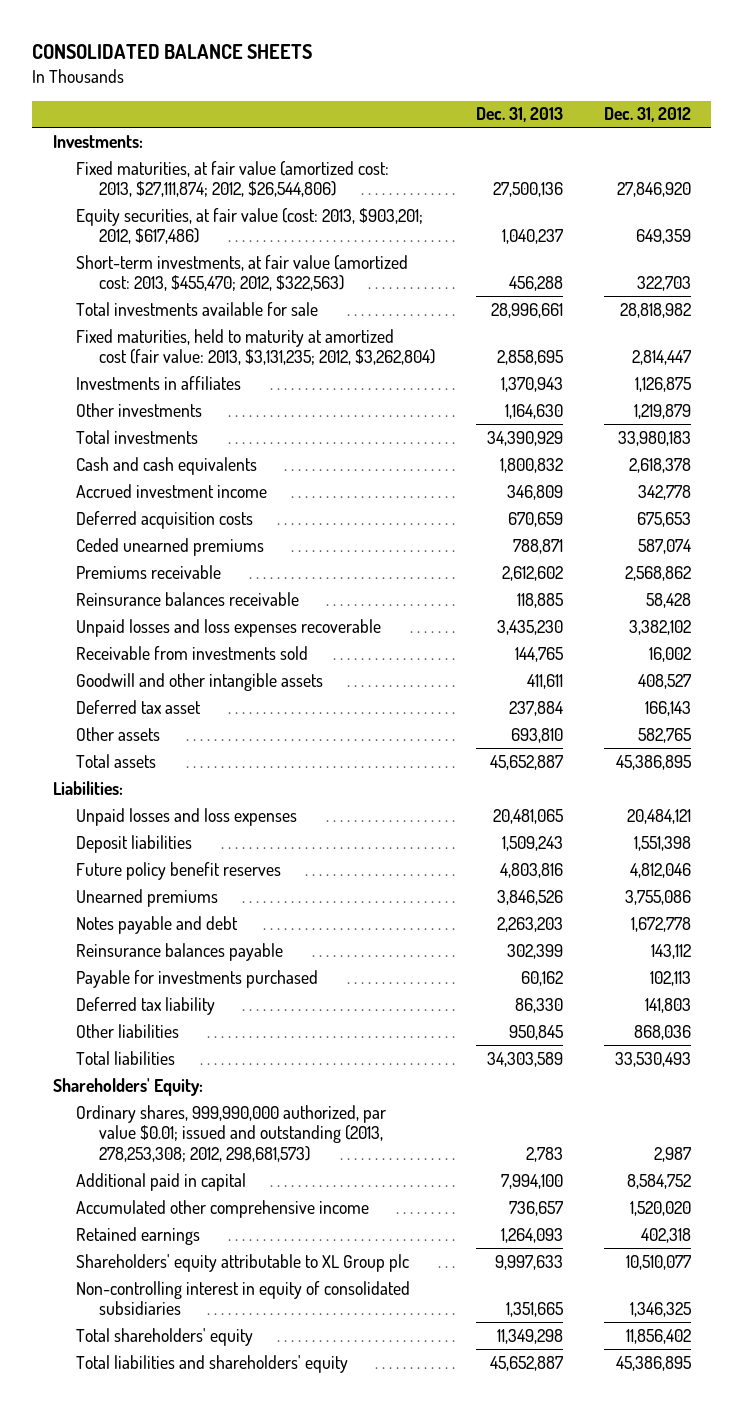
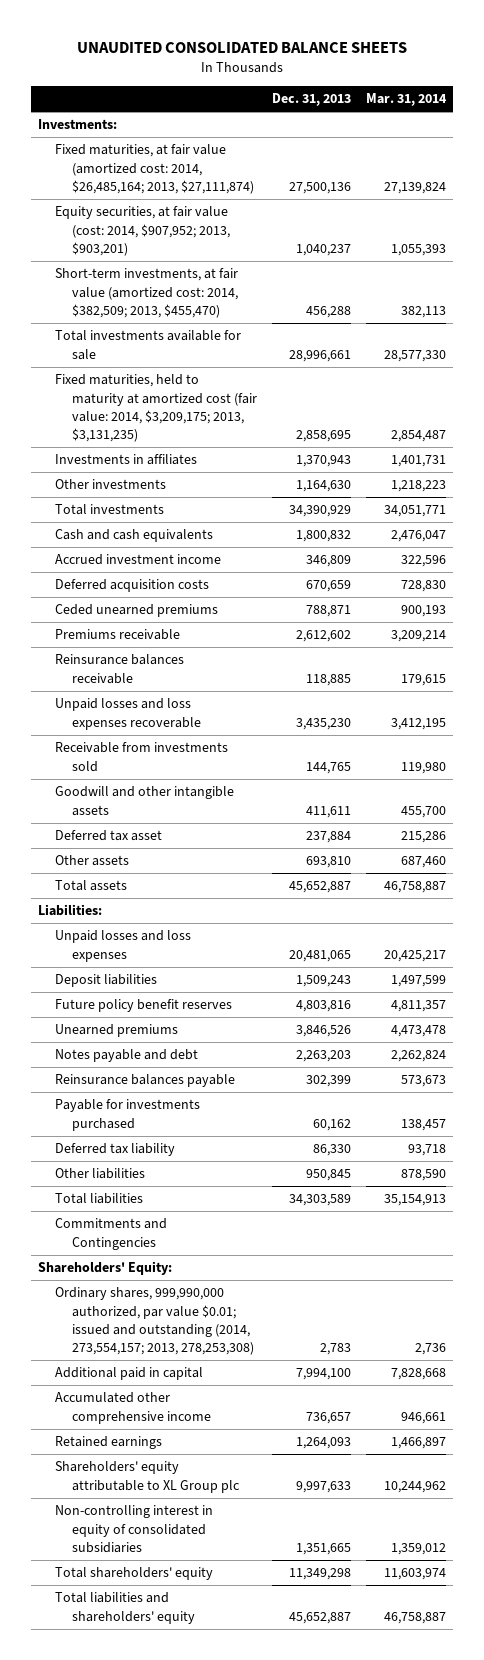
[32,44,313,60] CONSOLIDATED BALANCE SHEETS -> [77,41,408,53] UNAUDITED CONSOLIDATED BALANCE SHEETS
[603,107,691,123] Dec. 31, 2012 -> none
none -> [365,93,447,107] Mar. 31, 2014
[75,160,389,198] Fixed maturities, at fair value (amortized cost: 2013, $27,111,874; 2012, $26,544,806) -> [54,144,254,194] Fixed maturities, at fair value (amortized cost: 2014, $26,485,164; 2013, $27,111,874)
[75,207,423,245] Equity securities, at fair value (cost: 2013, $903,201; 2012, $617,486) -> [54,206,230,256] Equity securities, at fair value (cost: 2014, $907,952; 2013, $903,201)
[75,254,408,292] Short-term investments, at fair value (amortized cost: 2013, $455,470; 2012, $322,563) -> [54,268,238,318] Short-term investments, at fair value (amortized cost: 2014, $382,509; 2013, $455,470)
[75,328,435,366] Fixed maturities, held to maturity at amortized cost (fair value: 2013, $3,131,235; 2012, $3,262,804) -> [54,374,257,443] Fixed maturities, held to maturity at amortized cost (fair value: 2014, $3,209,175; 2013, $3,131,235)
none -> [54,1218,167,1250] Commitments and Contingencies
[75,1104,386,1163] Ordinary shares, 999,990,000 authorized, par value $0.01; issued and outstanding (2013, 278,253,308; 2012, 298,681,573) -> [54,1287,254,1356] Ordinary shares, 999,990,000 authorized, par value $0.01; issued and outstanding (2014, 273,554,157; 2013, 278,253,308)

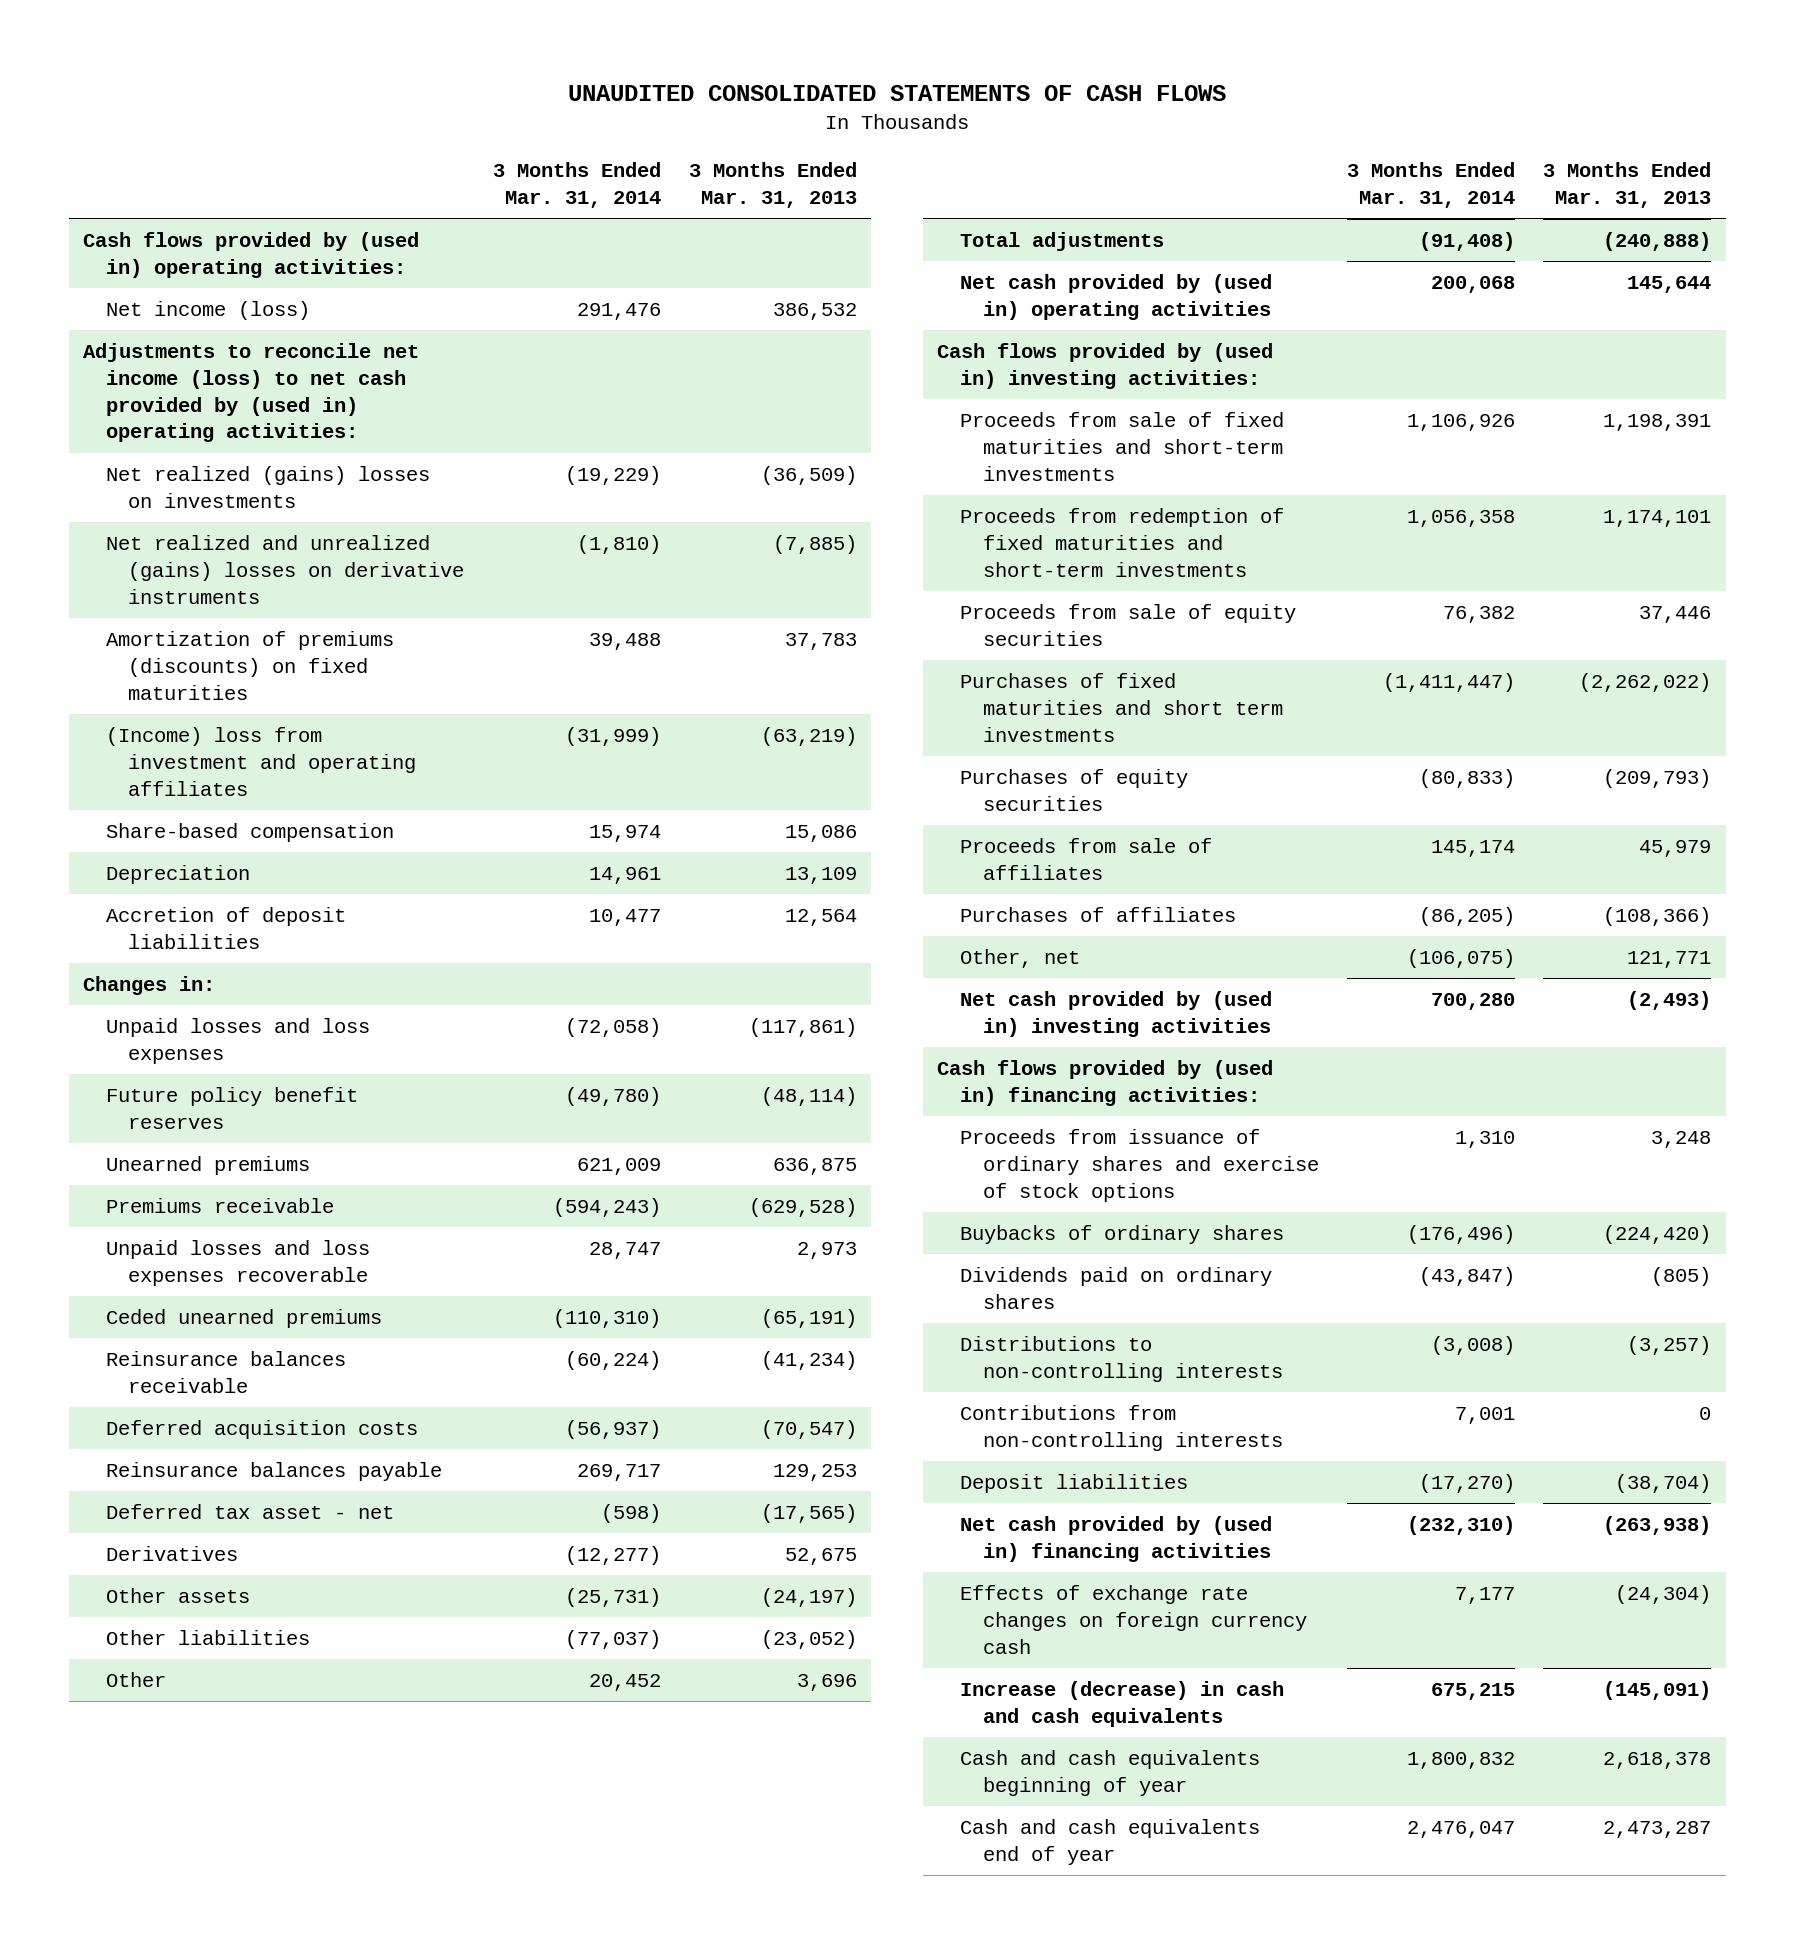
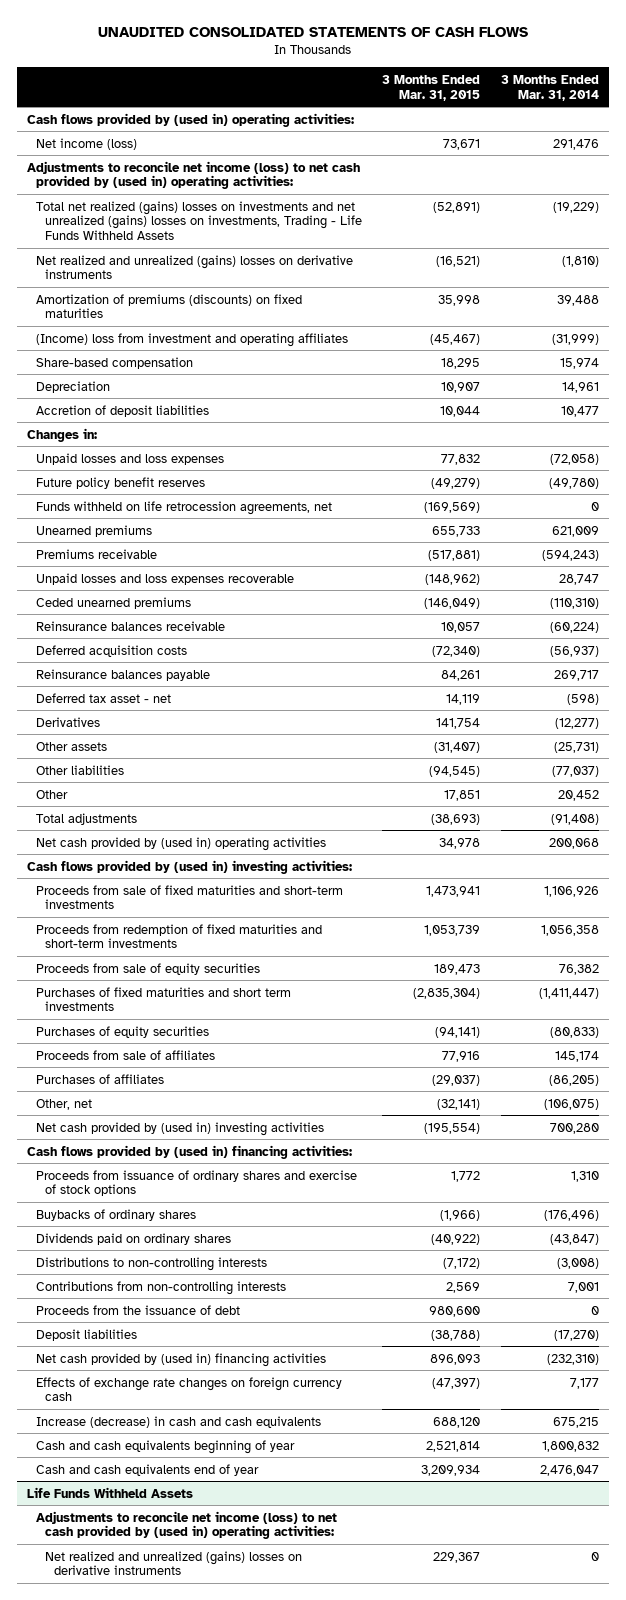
[689,162,858,209] 3 Months Ended Mar. 31, 2013 -> none
none -> [382,74,481,101] 3 Months Ended Mar. 31, 2015
[105,466,430,508] Net realized (gains) losses on investments -> [36,200,363,241] Total net realized (gains) losses on investments and net unrealized (gains) losses on investments, Trading - Life Funds Withheld Assets
none -> [36,500,333,515] Funds withheld on life retrocession agreements, net
none -> [36,1304,241,1315] Proceeds from the issuance of debt
none -> [27,1486,194,1498] Life Funds Withheld Assets
none -> [36,1510,338,1540] Adjustments to reconcile net income (loss) to net cash provided by (used in) operating activities:
none -> [45,1550,303,1576] Net realized and unrealized (gains) losses on derivative instruments

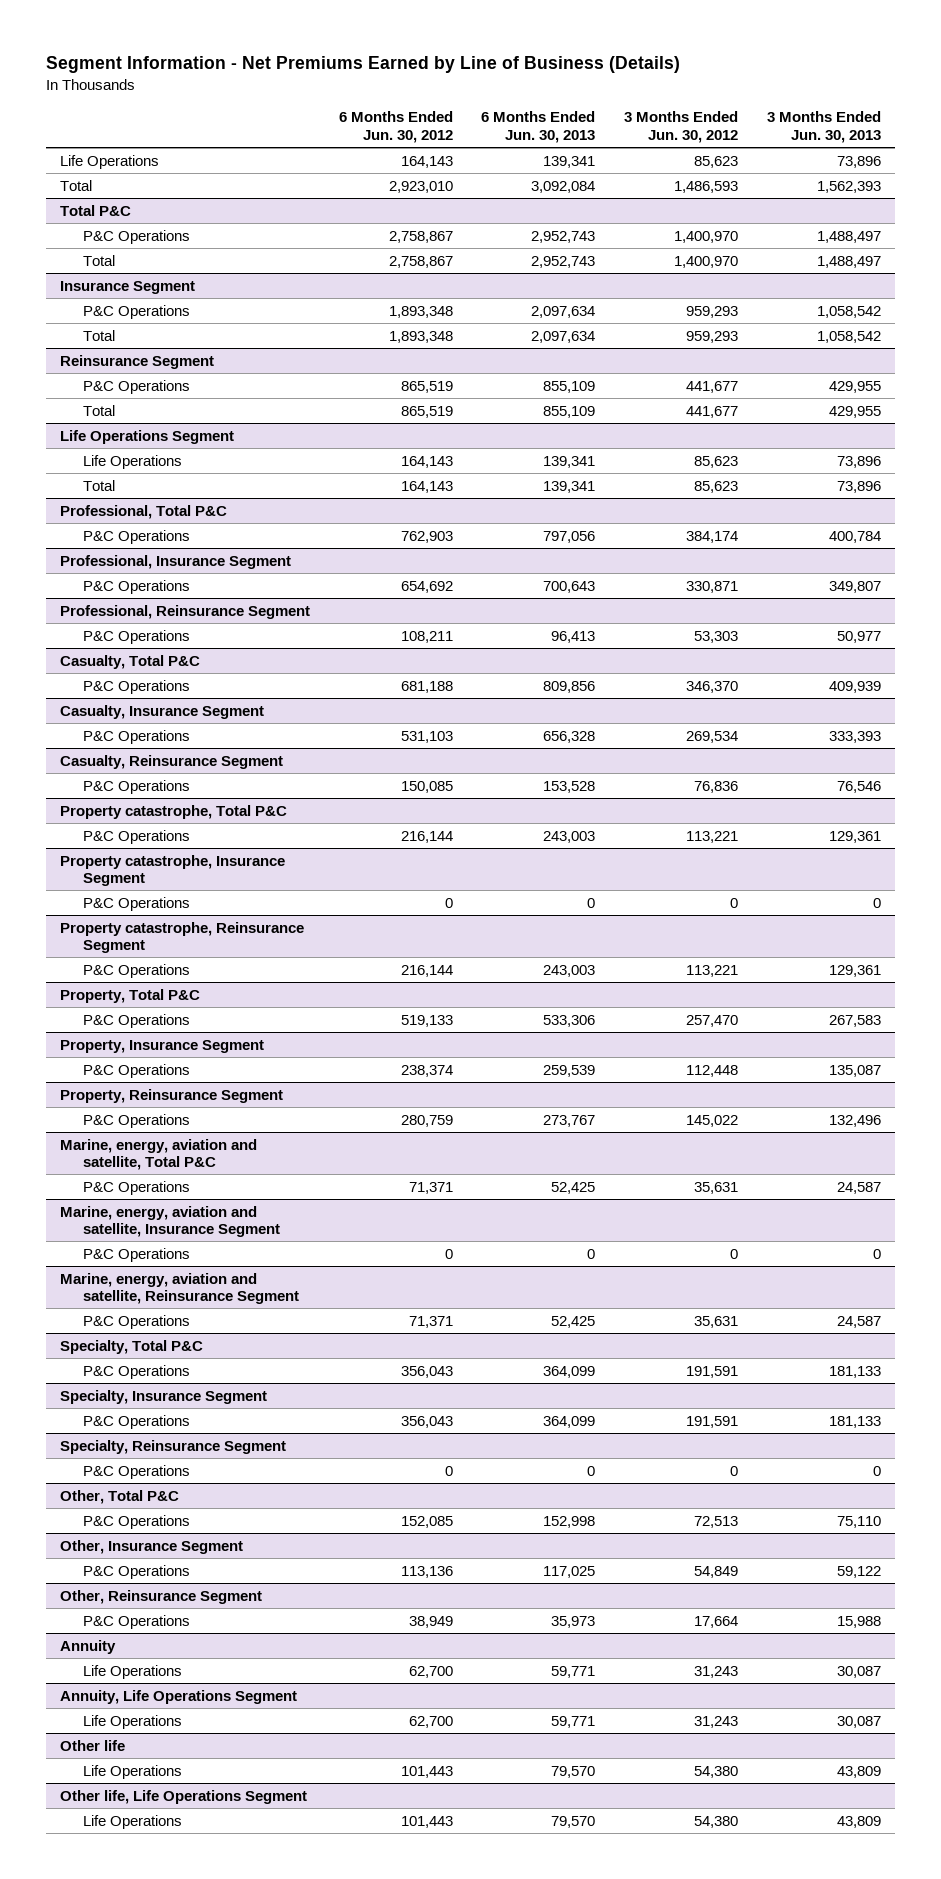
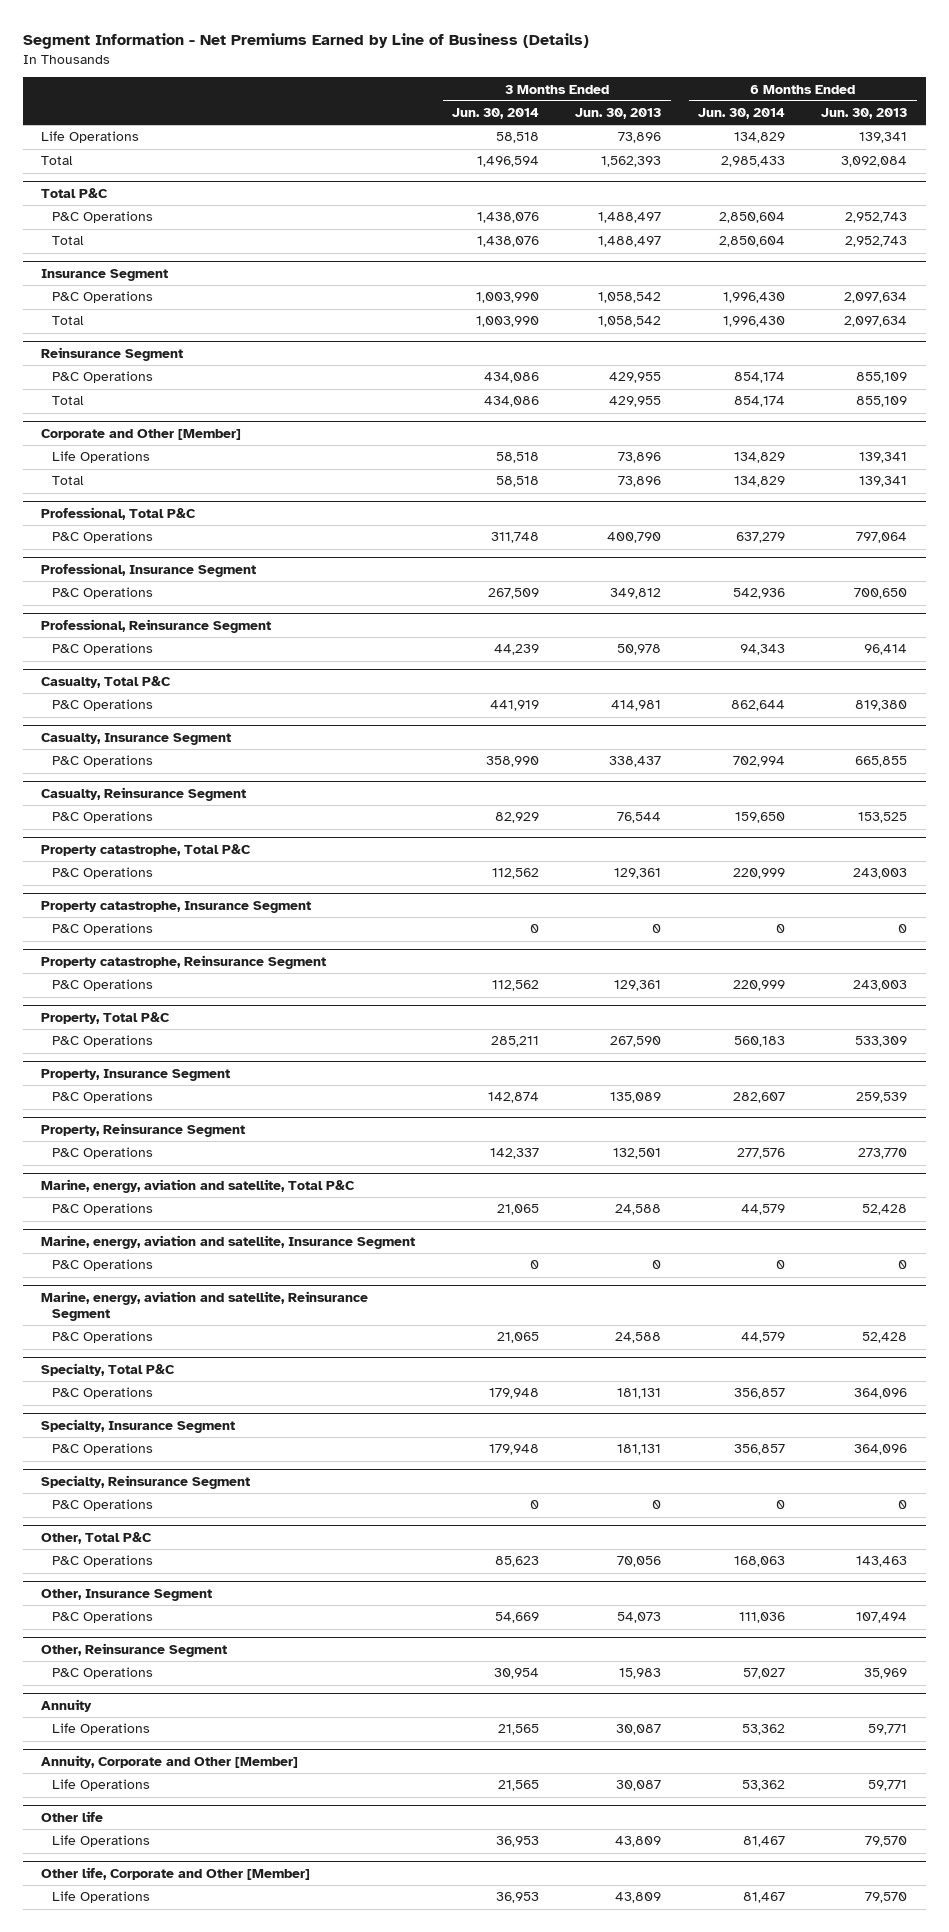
[338,111,453,143] 6 Months Ended Jun. 30, 2012 -> none
[623,111,738,143] 3 Months Ended Jun. 30, 2012 -> none
none -> [451,108,539,120] Jun. 30, 2014
none -> [697,108,785,120] Jun. 30, 2014
[60,429,235,444] Life Operations Segment -> none
none -> [41,428,242,440] Corporate and Other [Member]
[543,530,596,543] 797,056 -> [856,532,908,544] 797,064
[828,530,881,543] 400,784 -> [607,532,662,544] 400,790
[543,580,596,593] 700,643 -> [854,588,908,600] 700,650
[828,580,881,593] 349,807 -> [610,588,662,600] 349,812
[551,630,596,643] 96,413 -> [864,644,908,656] 96,414
[836,630,881,643] 50,977 -> [617,644,662,656] 50,978
[543,680,596,693] 809,856 -> [855,700,908,712] 819,380
[828,680,881,693] 409,939 -> [611,700,662,712] 414,981
[543,730,596,743] 656,328 -> [855,756,908,768] 665,855
[828,730,881,743] 333,393 -> [609,756,662,768] 338,437
[543,780,596,793] 153,528 -> [858,812,908,824] 153,525
[836,780,881,793] 76,546 -> [617,812,662,824] 76,544
[543,1014,596,1027] 533,306 -> [855,1036,908,1048] 533,309
[828,1014,881,1027] 267,583 -> [610,1036,662,1048] 267,590
[828,1064,881,1077] 135,087 -> [610,1092,662,1104] 135,089
[543,1114,596,1127] 273,767 -> [858,1148,908,1160] 273,770
[828,1114,881,1127] 132,496 -> [613,1148,662,1160] 132,501
[551,1181,596,1194] 52,425 -> [862,1204,908,1216] 52,428
[836,1181,881,1194] 24,587 -> [615,1204,662,1216] 24,588
[551,1315,596,1328] 52,425 -> [862,1332,908,1344] 52,428
[836,1315,881,1328] 24,587 -> [615,1332,662,1344] 24,588
[543,1365,596,1378] 364,099 -> [854,1388,908,1400] 364,096
[828,1365,881,1378] 181,133 -> [617,1388,662,1400] 181,131
[543,1415,596,1428] 364,099 -> [854,1444,908,1456] 364,096
[828,1415,881,1428] 181,133 -> [617,1444,662,1456] 181,131
[543,1515,596,1528] 152,998 -> [856,1556,908,1568] 143,463
[836,1515,881,1528] 75,110 -> [617,1556,662,1568] 70,056
[543,1565,596,1578] 117,025 -> [856,1612,908,1624] 107,494
[836,1565,881,1578] 59,122 -> [617,1612,662,1624] 54,073
[551,1615,596,1628] 35,973 -> [864,1668,908,1680] 35,969
[836,1615,881,1628] 15,988 -> [619,1668,662,1680] 15,983
[60,1689,298,1704] Annuity, Life Operations Segment -> none
none -> [41,1754,299,1768] Annuity, Corporate and Other [Member]
[60,1789,308,1804] Other life, Life Operations Segment -> none
none -> [41,1866,311,1880] Other life, Corporate and Other [Member]

